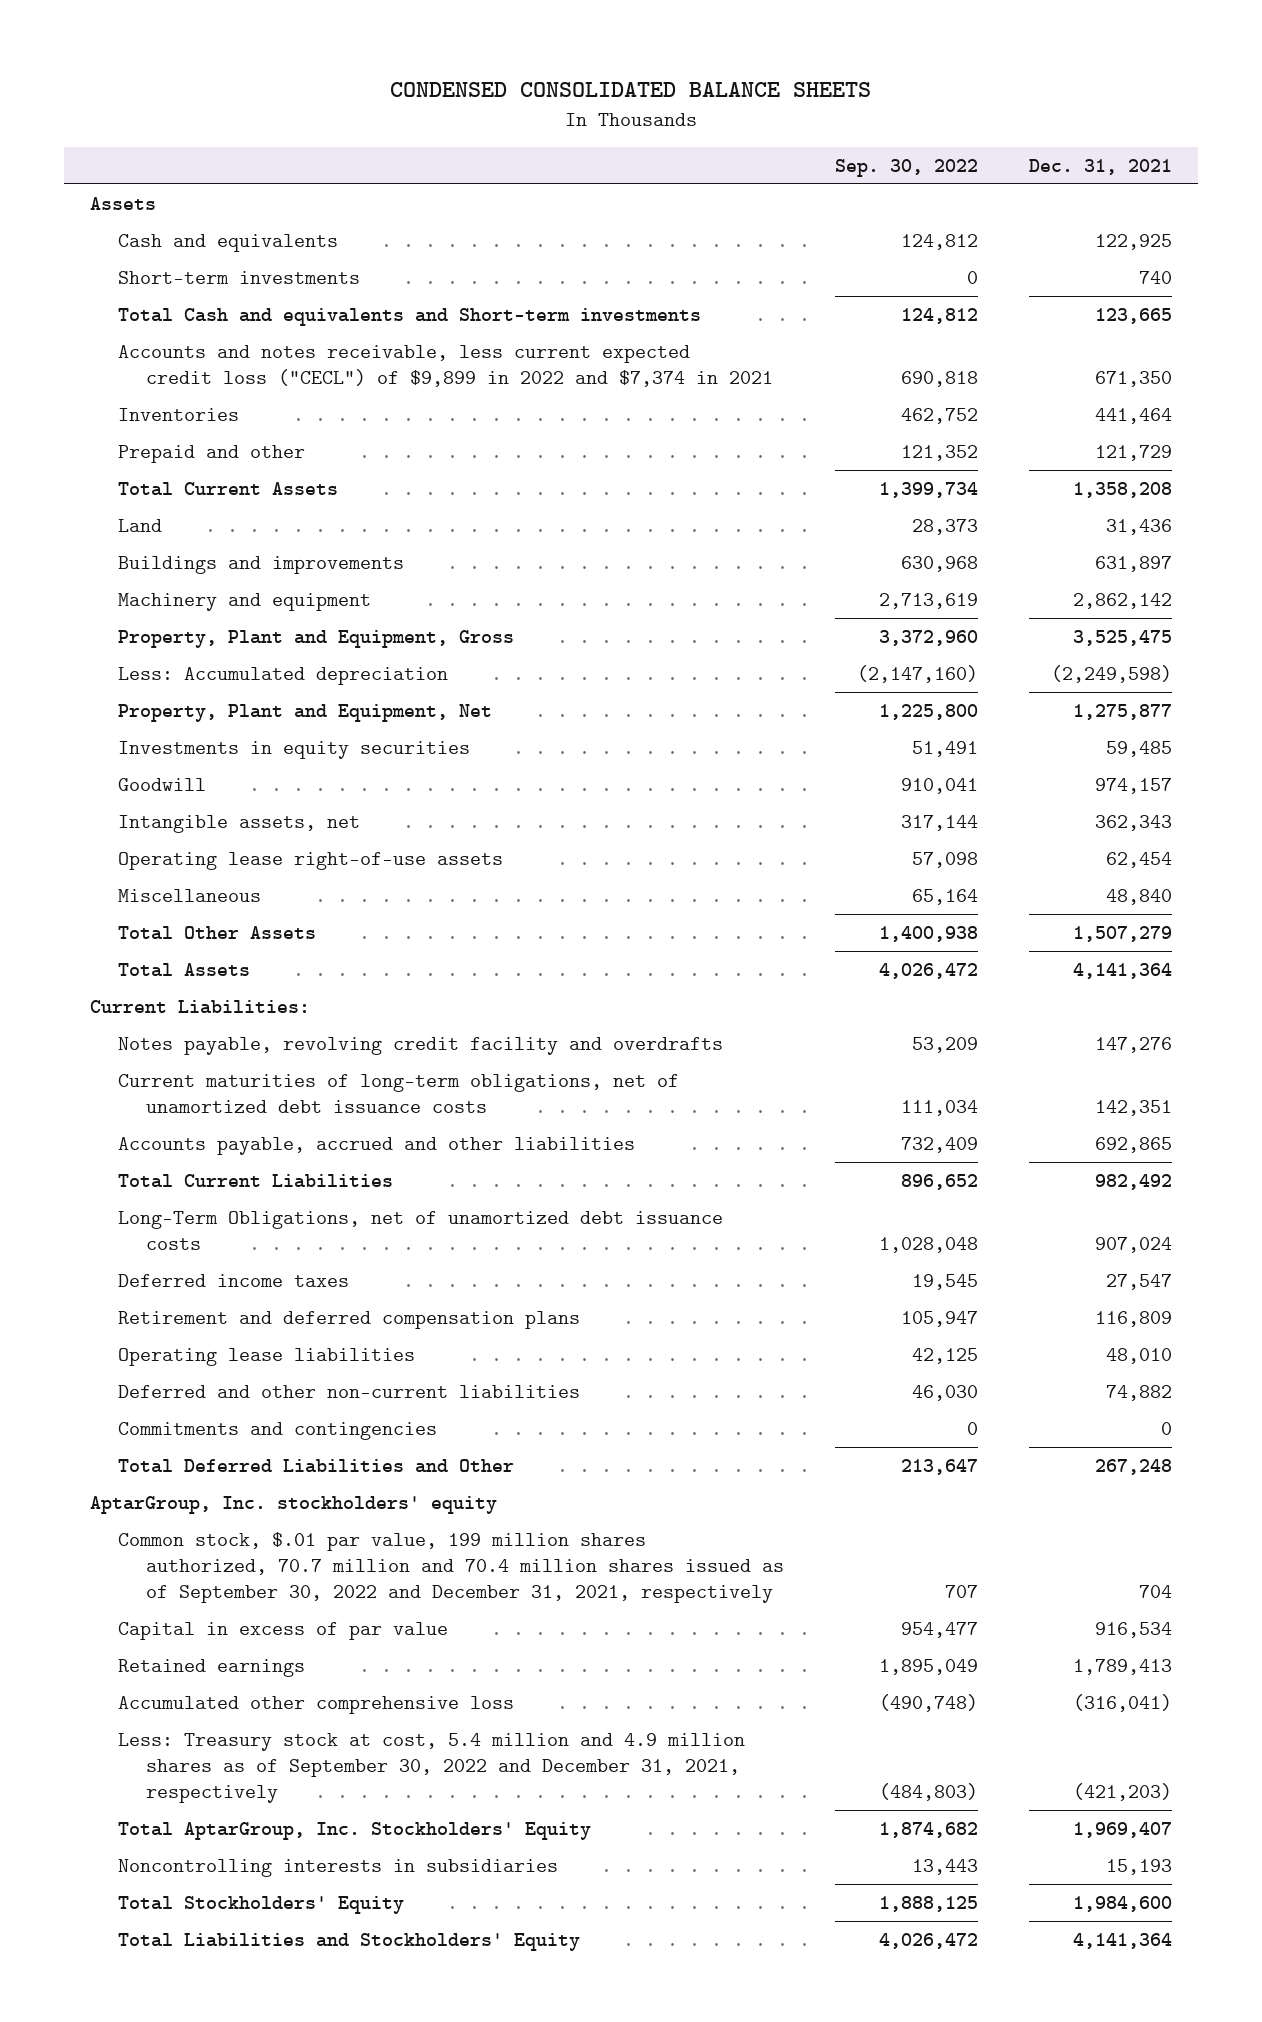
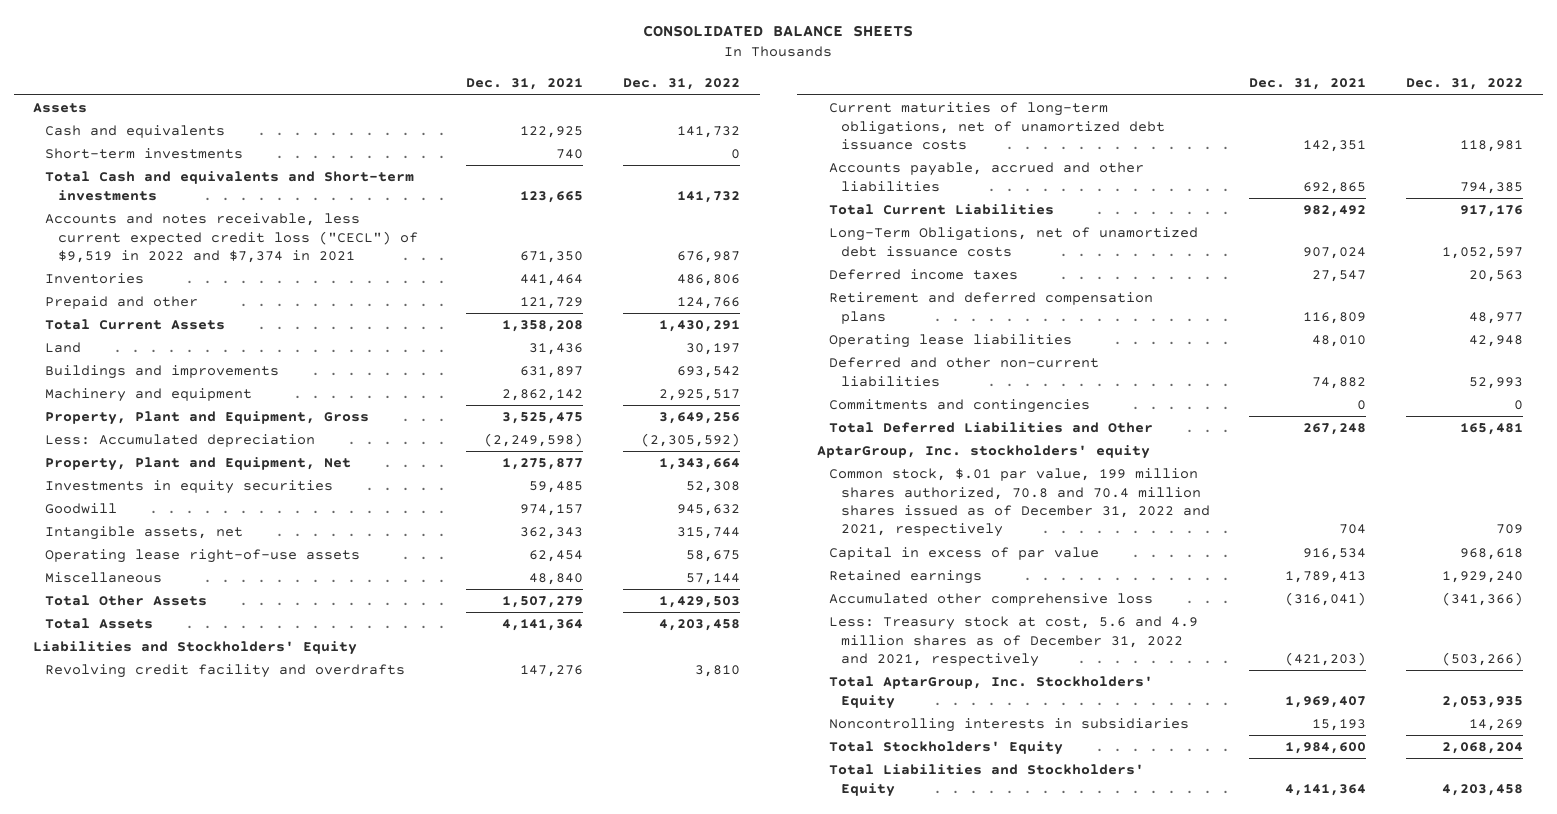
[389,82,871,98] CONDENSED CONSOLIDATED BALANCE SHEETS -> [643,25,914,38] CONSOLIDATED BALANCE SHEETS
[835,158,979,177] Sep. 30, 2022 -> none
none -> [622,78,740,91] Dec. 31, 2022
[117,344,774,387] Accounts and notes receivable, less current expected credit loss ("CECL") of $9,899 in 2022 and $7,374 in 2021 -> [45,213,418,264] Accounts and notes receivable, less current expected credit loss ("CECL") of $9,519 in 2022 and $7,374 in 2021
[89,999,310,1014] Current Liabilities: -> none
none -> [33,641,358,656] Liabilities and Stockholders' Equity
[117,1036,723,1055] Notes payable, revolving credit facility and overdrafts -> [45,664,406,679] Revolving credit facility and overdrafts
[117,1531,785,1603] Common stock, $.01 par value, 199 million shares authorized, 70.7 million and 70.4 million shares issued as of September 30, 2022 and December 31, 2021, respectively -> [828,468,1210,538] Common stock, $.01 par value, 199 million shares authorized, 70.8 and 70.4 million shares issued as of December 31, 2022 and 2021, respectively
[117,1732,745,1803] Less: Treasury stock at cost, 5.4 million and 4.9 million shares as of September 30, 2022 and December 31, 2021, respectively -> [828,616,1198,668] Less: Treasury stock at cost, 5.6 and 4.9 million shares as of December 31, 2022 and 2021, respectively

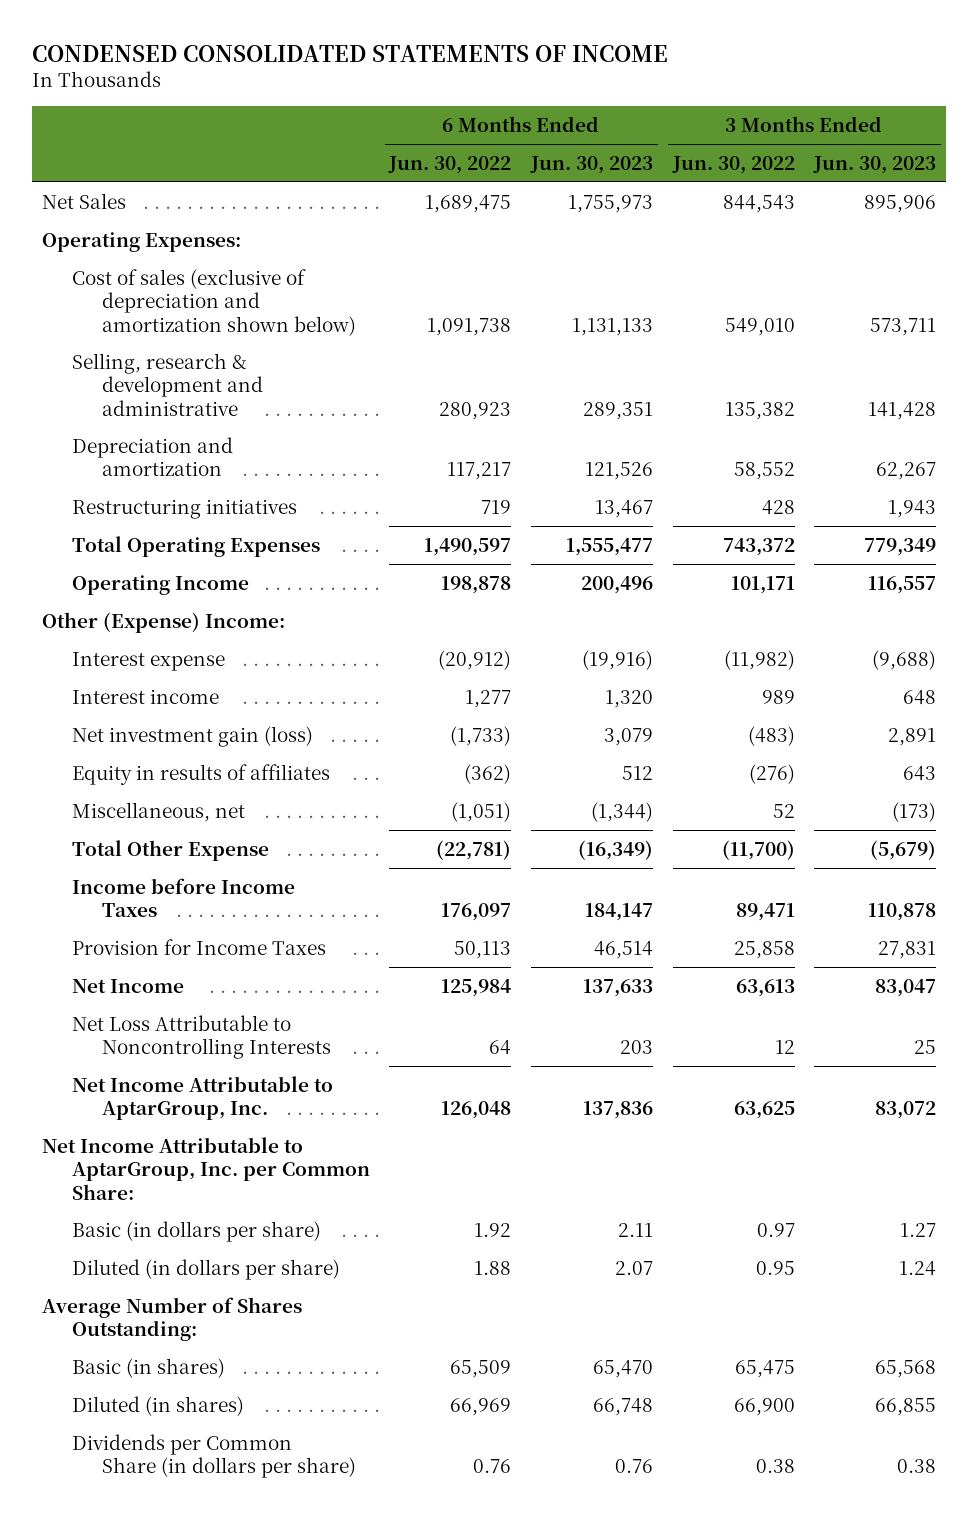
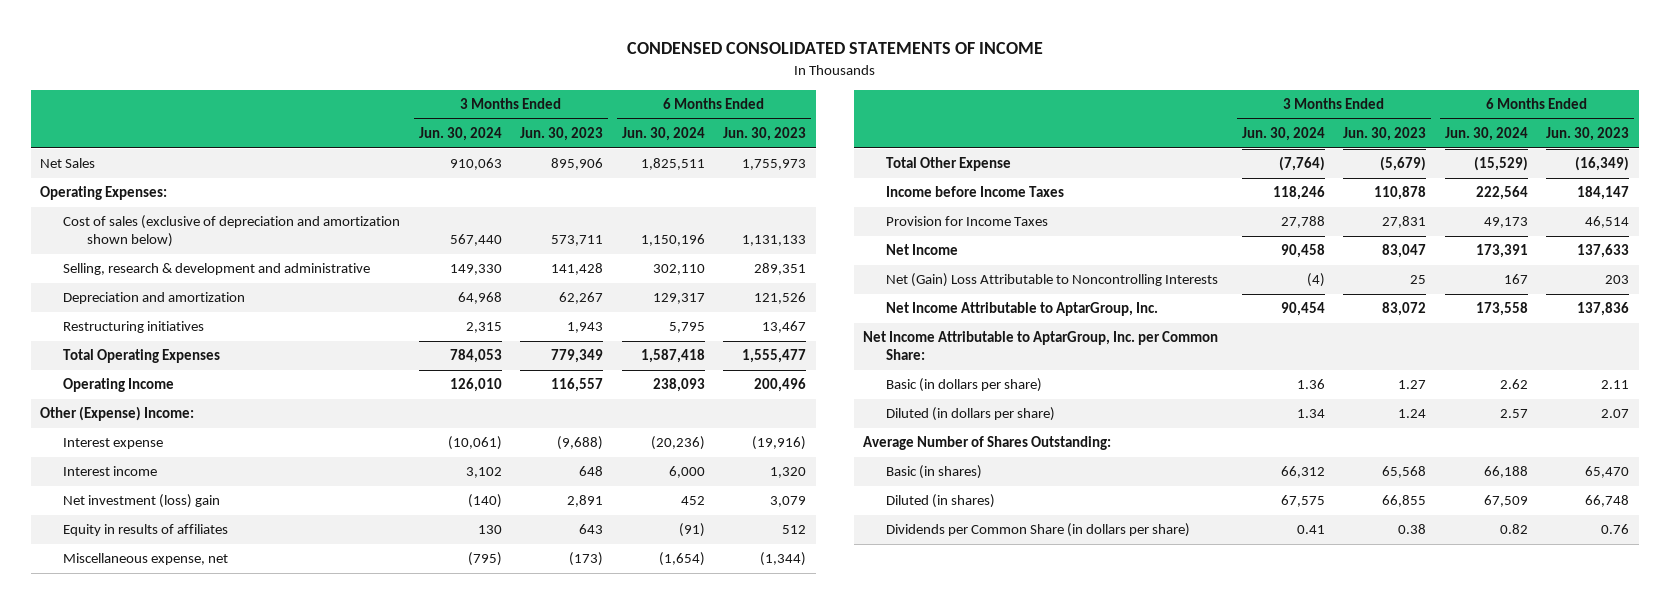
[388,155,512,174] Jun. 30, 2022 -> none
[671,155,795,174] Jun. 30, 2022 -> none
none -> [418,127,502,142] Jun. 30, 2024
none -> [621,127,705,142] Jun. 30, 2024
[71,725,313,747] Net investment gain (loss) -> [63,494,221,509] Net investment (loss) gain
[71,801,245,822] Miscellaneous, net -> [63,553,229,566] Miscellaneous expense, net
[71,1014,332,1060] Net Loss Attributable to Noncontrolling Interests -> [886,273,1219,288] Net (Gain) Loss Attributable to Noncontrolling Interests

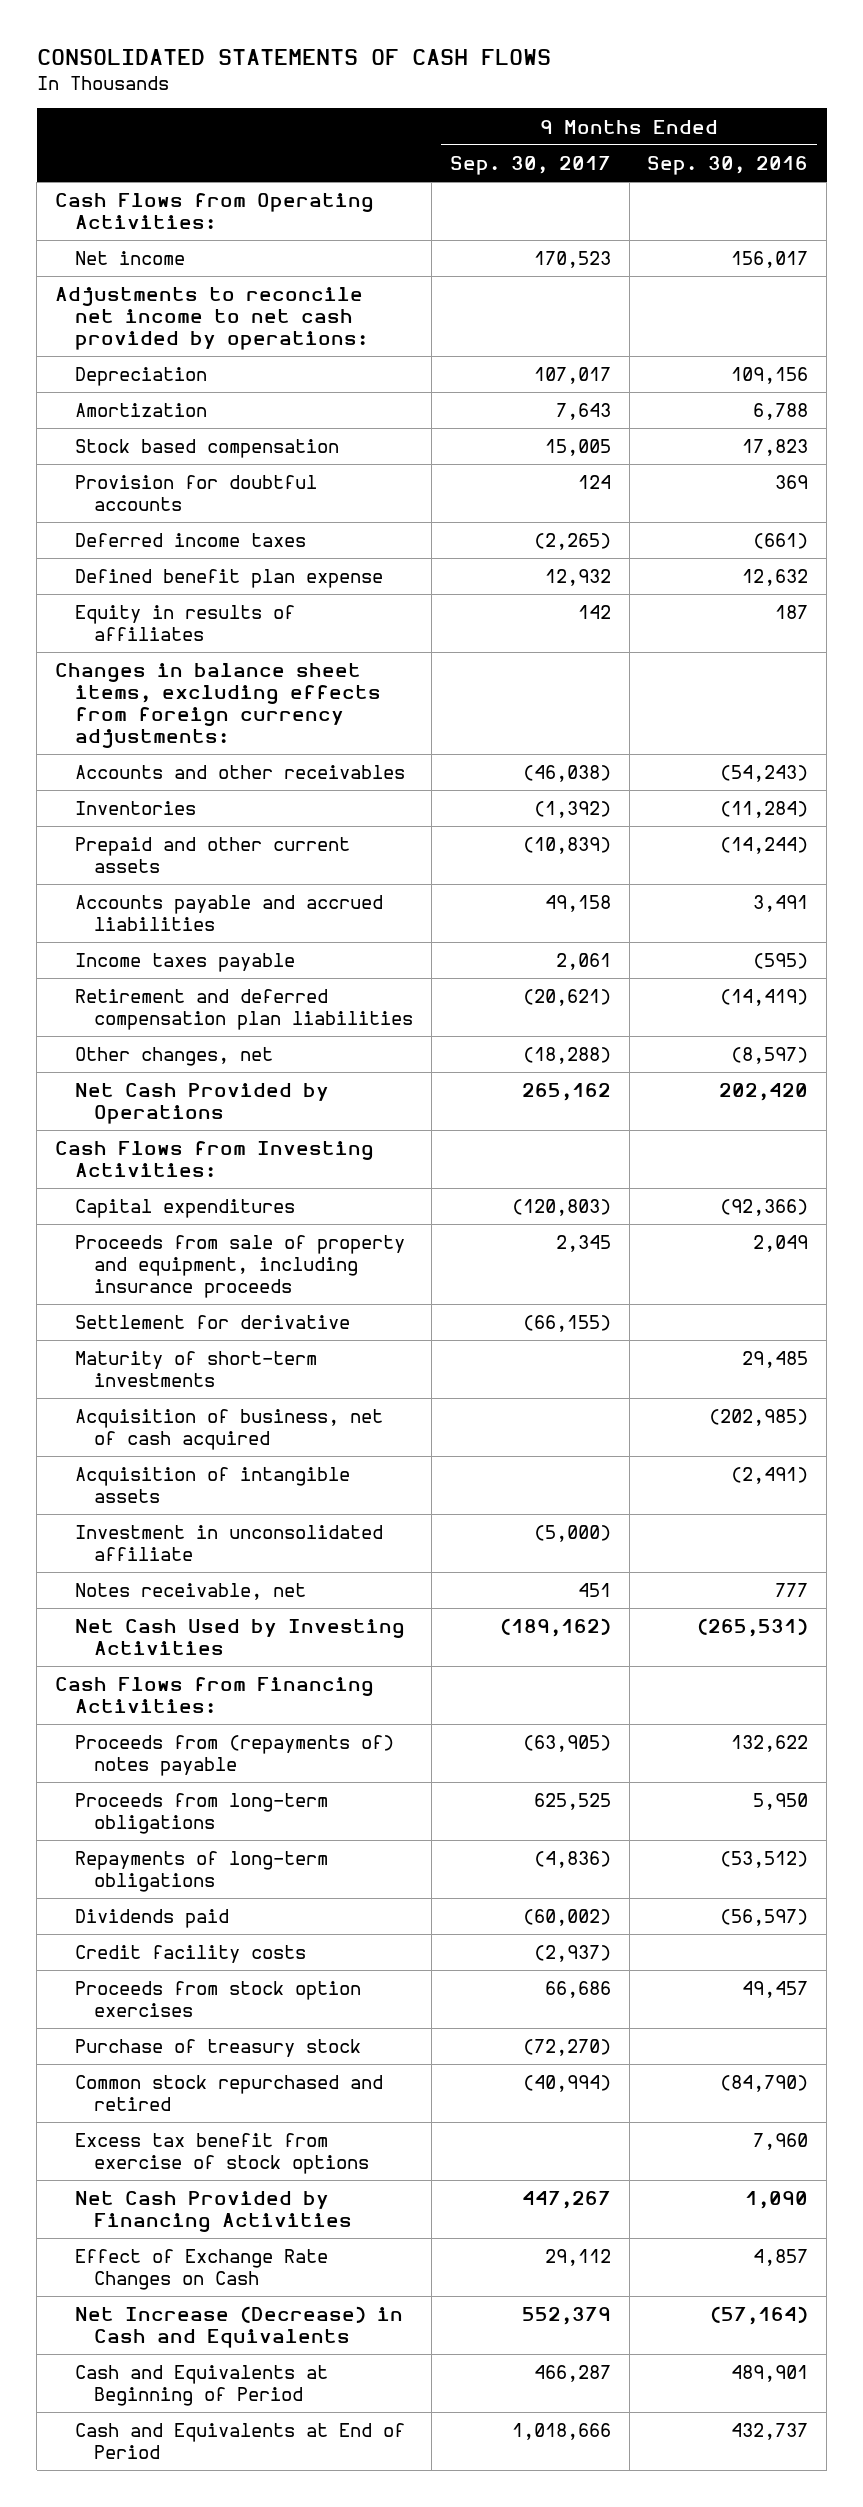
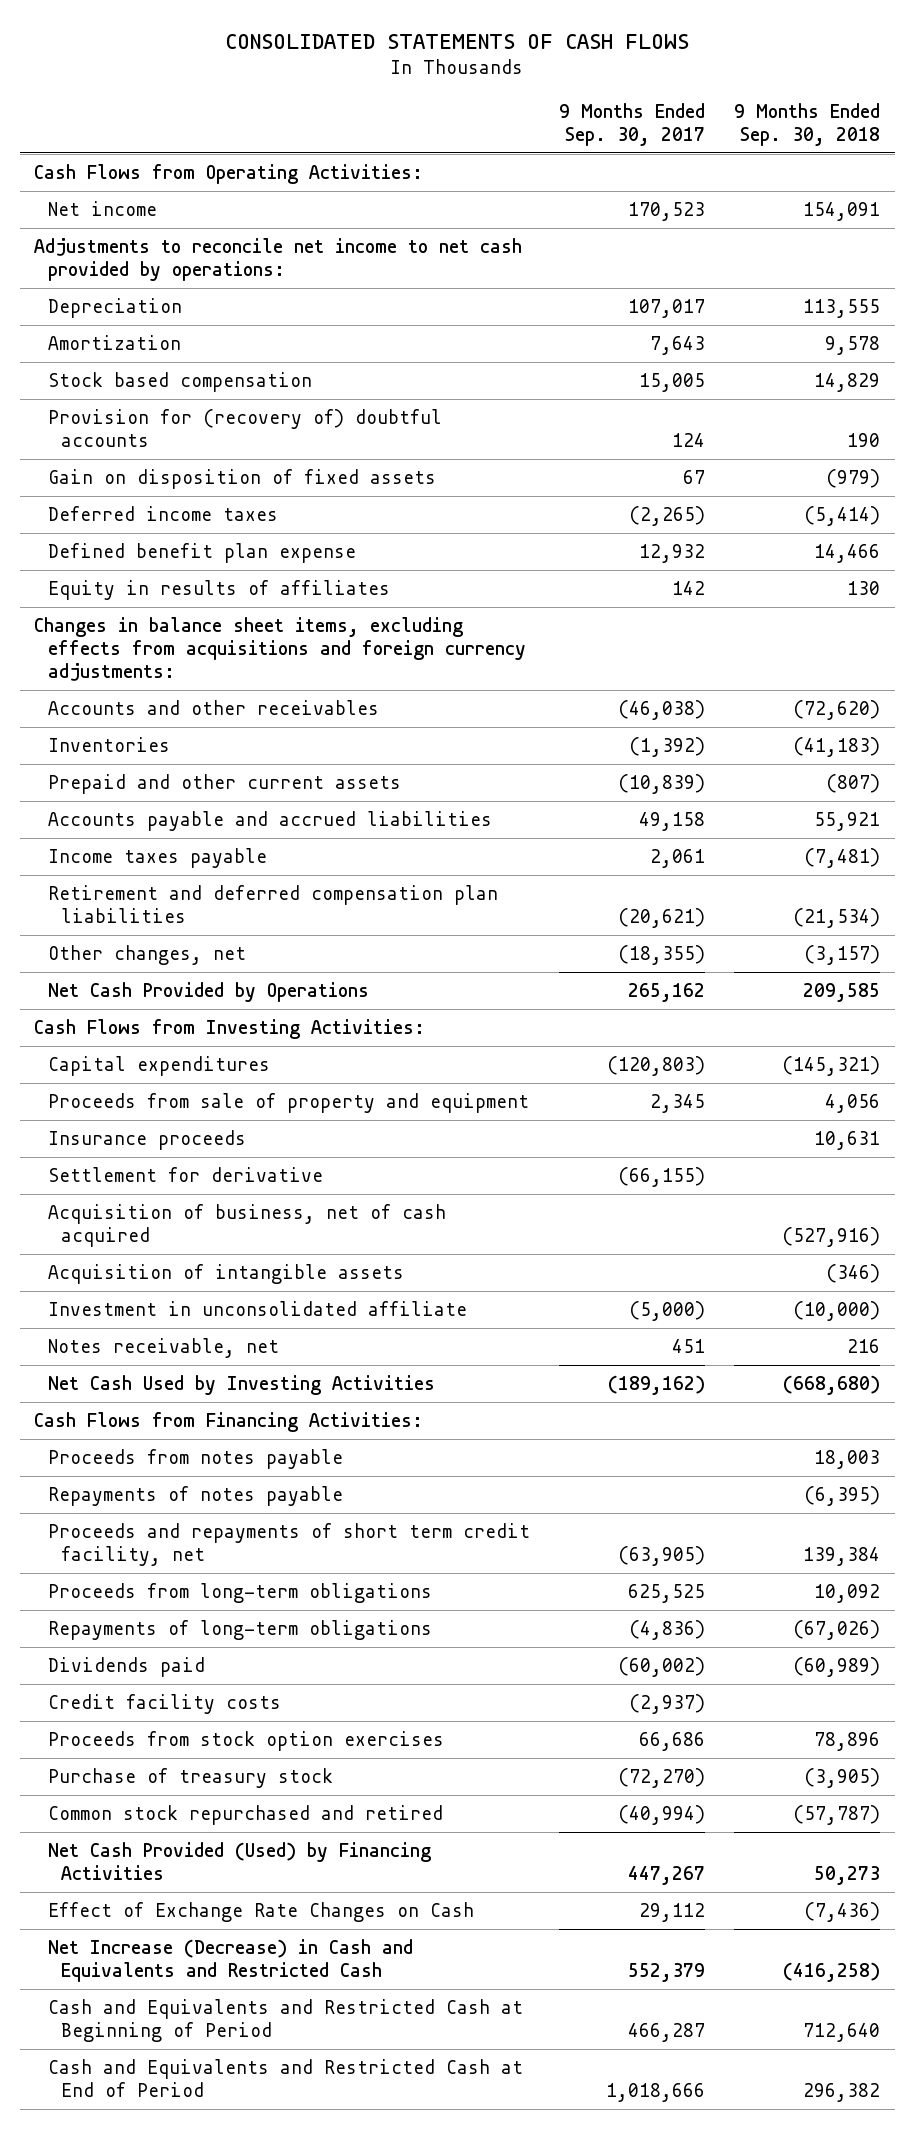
[647,156,809,176] Sep. 30, 2016 -> none
none -> [734,102,881,146] 9 Months Ended Sep. 30, 2018
[74,475,317,512] Provision for doubtful accounts -> [47,408,442,448] Provision for (recovery of) doubtful accounts
none -> [47,468,436,489] Gain on disposition of fixed assets
[55,663,381,748] Changes in balance sheet items, excluding effects from foreign currency adjustments: -> [34,616,526,682] Changes in balance sheet items, excluding effects from acquisitions and foreign currency adjustments:
[522,1047,611,1065] (18,288) -> [617,944,705,965] (18,355)
[74,1235,405,1299] Proceeds from sale of property and equipment, including insurance proceeds -> [47,1092,529,1113] Proceeds from sale of property and equipment
none -> [47,1129,246,1150] Insurance proceeds
[74,1351,317,1388] Maturity of short-term investments -> none
none -> [47,1448,343,1469] Proceeds from notes payable
none -> [47,1485,343,1506] Repayments of notes payable
[74,1735,394,1777] Proceeds from (repayments of) notes payable -> [47,1522,530,1567] Proceeds and repayments of short term credit facility, net
[74,2133,370,2175] Excess tax benefit from exercise of stock options -> none
[74,2191,353,2233] Net Cash Provided by Financing Activities -> [47,1841,431,1881] Net Cash Provided (Used) by Financing Activities
[74,2306,403,2349] Net Increase (Decrease) in Cash and Equivalents -> [47,1938,413,1983] Net Increase (Decrease) in Cash and Equivalents and Restricted Cash
[74,2365,328,2407] Cash and Equivalents at Beginning of Period -> [47,1998,523,2043] Cash and Equivalents and Restricted Cash at Beginning of Period
[74,2423,405,2460] Cash and Equivalents at End of Period -> [47,2058,523,2098] Cash and Equivalents and Restricted Cash at End of Period

